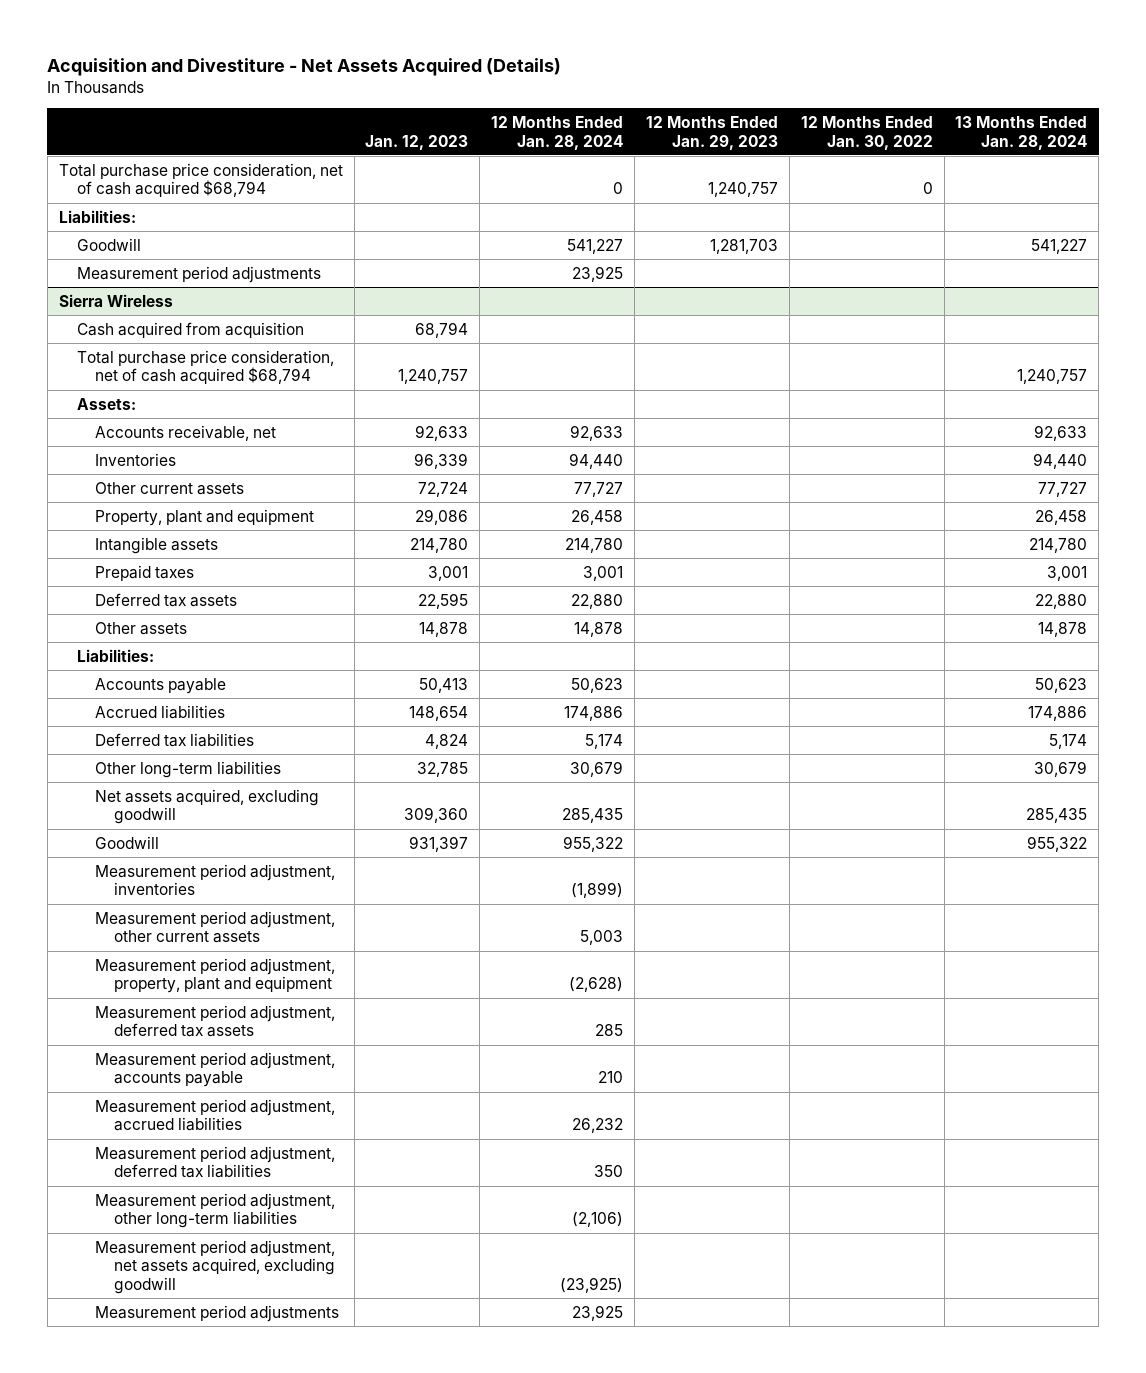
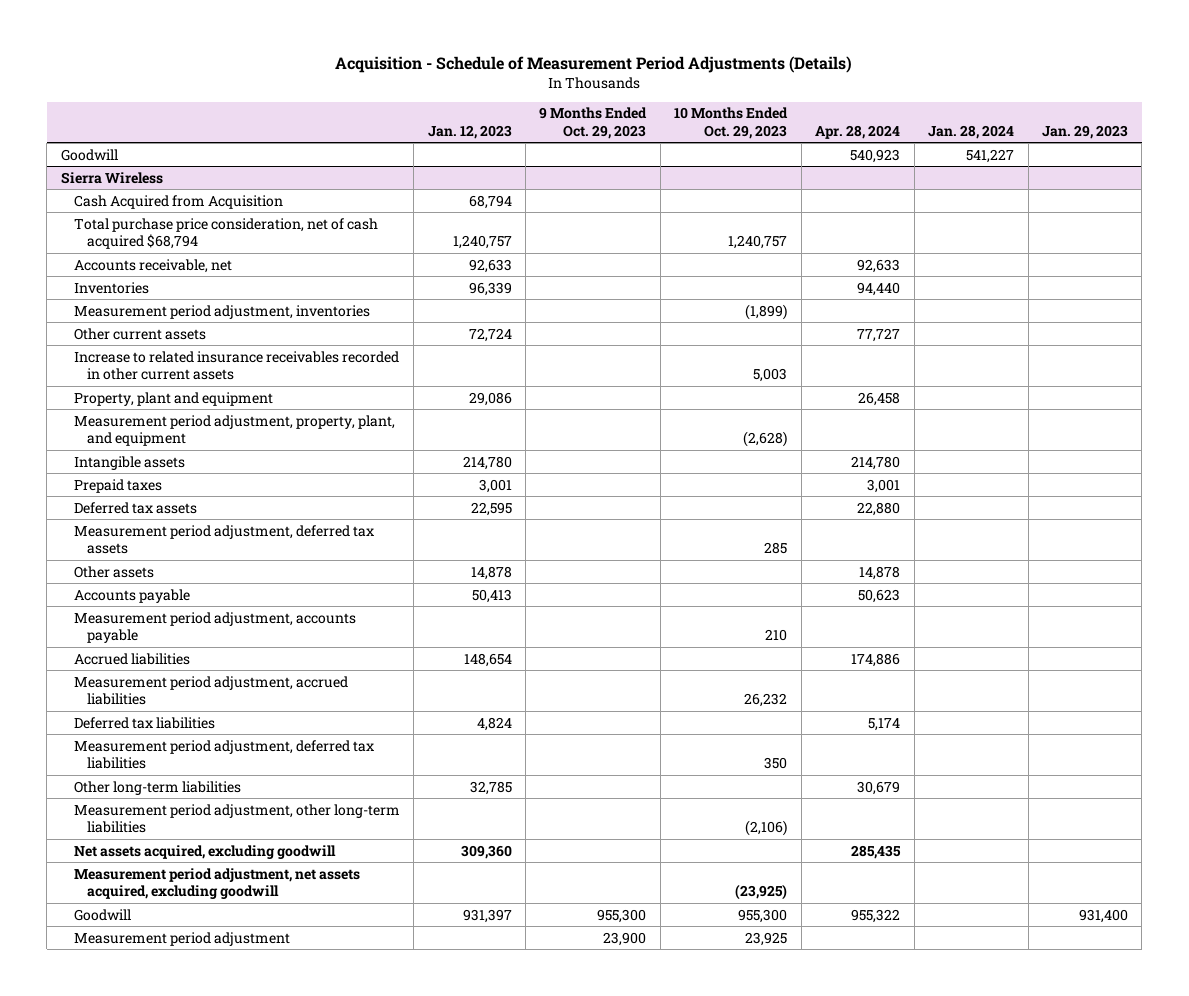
[47,57,562,76] Acquisition and Divestiture - Net Assets Acquired (Details) -> [335,55,853,73] Acquisition - Schedule of Measurement Period Adjustments (Details)
[491,115,624,150] 12 Months Ended Jan. 28, 2024 -> none
[645,115,778,150] 12 Months Ended Jan. 29, 2023 -> none
[800,115,933,150] 12 Months Ended Jan. 30, 2022 -> none
[955,115,1088,150] 13 Months Ended Jan. 28, 2024 -> none
none -> [539,107,648,139] 9 Months Ended Oct. 29, 2023
none -> [674,107,789,139] 10 Months Ended Oct. 29, 2023
none -> [815,124,901,139] Apr. 28, 2024
none -> [928,124,1015,139] Jan. 28, 2024
none -> [1041,124,1128,139] Jan. 29, 2023
[58,162,343,198] Total purchase price consideration, net of cash acquired $68,794 -> none
[58,209,136,223] Liabilities: -> none
[76,265,321,283] Measurement period adjustments -> none
[76,321,304,338] Cash acquired from acquisition -> [73,194,283,209] Cash Acquired from Acquisition
[76,397,136,410] Assets: -> none
[95,863,336,896] Measurement period adjustment, inventories -> [73,304,370,319] Measurement period adjustment, inventories
none -> [73,350,399,381] Increase to related insurance receivables recorded in other current assets
none -> [73,414,395,447] Measurement period adjustment, property, plant, and equipment
[95,1004,336,1038] Measurement period adjustment, deferred tax assets -> [73,524,374,555] Measurement period adjustment, deferred tax assets
[76,648,154,662] Liabilities: -> none
[95,910,336,944] Measurement period adjustment, other current assets -> none
[95,957,336,994] Measurement period adjustment, property, plant and equipment -> none
[95,704,226,719] Accrued liabilities -> [73,652,190,665] Accrued liabilities
[95,732,255,747] Deferred tax liabilities -> [73,716,215,729] Deferred tax liabilities
[95,760,282,778] Other long-term liabilities -> [73,780,241,795] Other long-term liabilities
[95,788,320,825] Net assets acquired, excluding goodwill -> [73,844,336,859] Net assets acquired, excluding goodwill
[95,835,160,849] Goodwill -> [73,908,131,921] Goodwill
[95,1304,340,1322] Measurement period adjustments -> [73,931,290,946] Measurement period adjustment

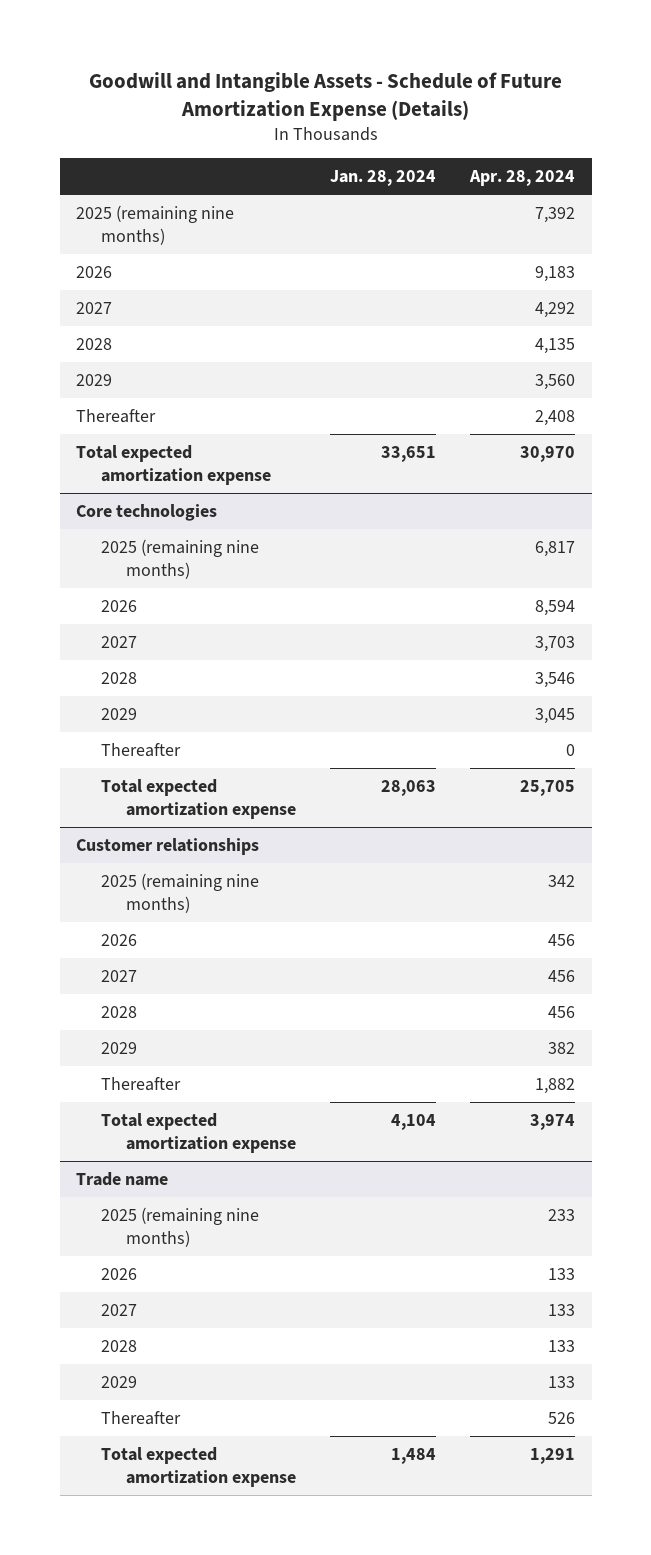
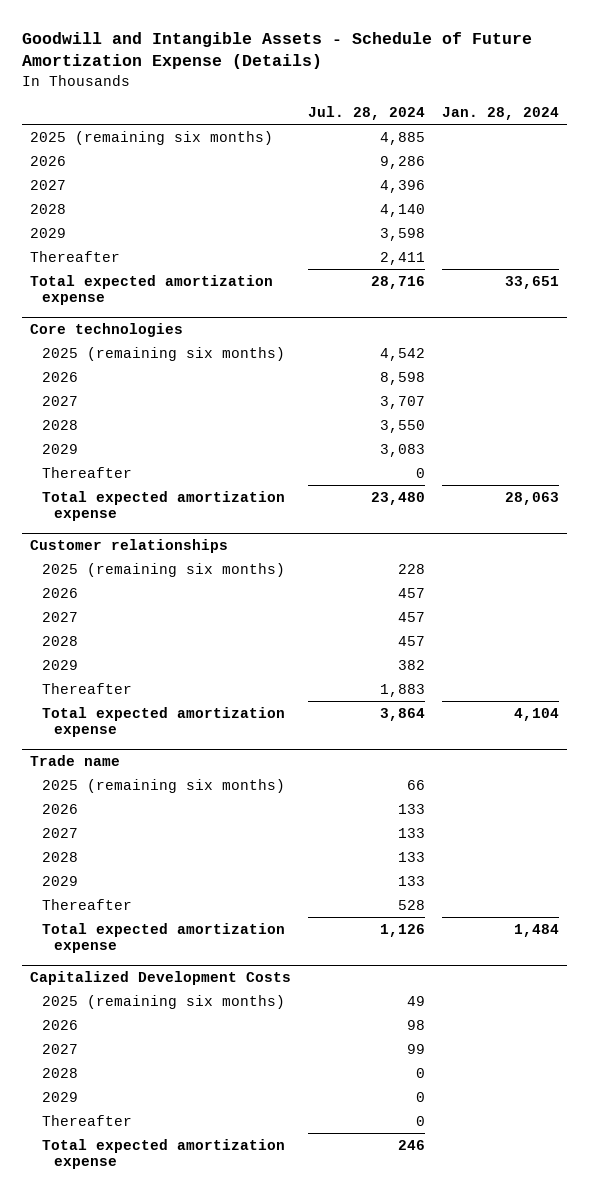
[468,169,575,186] Apr. 28, 2024 -> none
none -> [307,105,425,120] Jul. 28, 2024
[76,204,235,245] 2025 (remaining nine months) -> [29,130,273,145] 2025 (remaining six months)
[101,538,260,579] 2025 (remaining nine months) -> [42,346,286,361] 2025 (remaining six months)
[101,872,260,913] 2025 (remaining nine months) -> [42,562,286,577] 2025 (remaining six months)
[101,1206,260,1247] 2025 (remaining nine months) -> [42,778,286,793] 2025 (remaining six months)
none -> [29,970,291,985] Capitalized Development Costs
none -> [42,994,286,1009] 2025 (remaining six months)
none -> [42,1019,79,1030] 2026
none -> [42,1043,79,1054] 2027
none -> [42,1067,79,1078] 2028
none -> [42,1091,79,1102] 2029
none -> [42,1114,133,1126] Thereafter
none -> [42,1138,286,1170] Total expected amortization expense

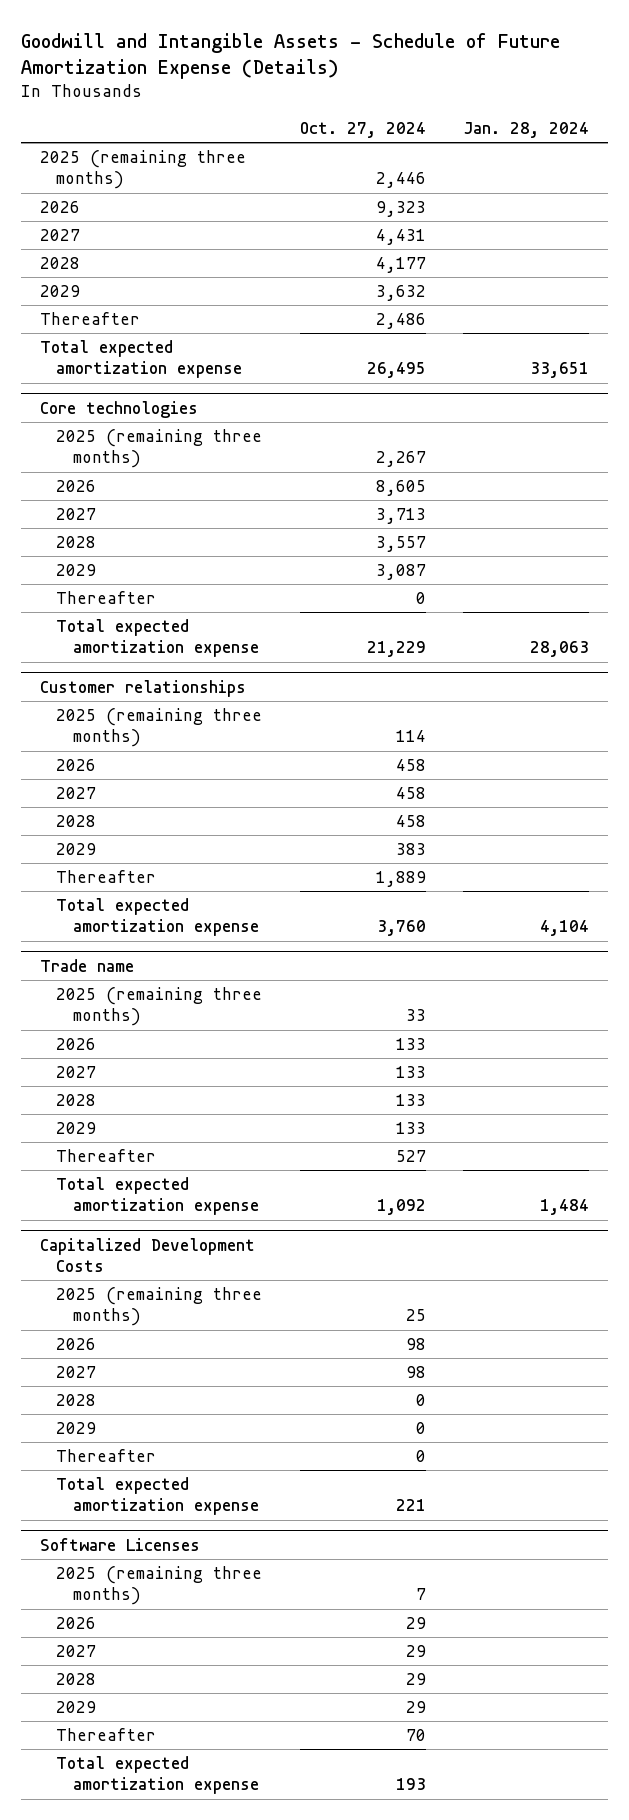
[307,105,425,120] Jul. 28, 2024 -> none
none -> [299,122,426,139] Oct. 27, 2024
[29,130,273,145] 2025 (remaining six months) -> [39,150,246,190] 2025 (remaining three months)
[42,346,286,361] 2025 (remaining six months) -> [56,429,263,469] 2025 (remaining three months)
[42,562,286,577] 2025 (remaining six months) -> [56,708,263,748] 2025 (remaining three months)
[42,778,286,793] 2025 (remaining six months) -> [56,987,263,1027] 2025 (remaining three months)
[42,994,286,1009] 2025 (remaining six months) -> [56,1287,263,1327] 2025 (remaining three months)
none -> [39,1537,200,1551] Software Licenses
none -> [56,1566,263,1606] 2025 (remaining three months)
none -> [56,1617,97,1630] 2026
none -> [56,1645,97,1658] 2027
none -> [56,1673,97,1686] 2028
none -> [56,1701,97,1714] 2029
none -> [56,1728,157,1742] Thereafter
none -> [56,1756,259,1795] Total expected amortization expense

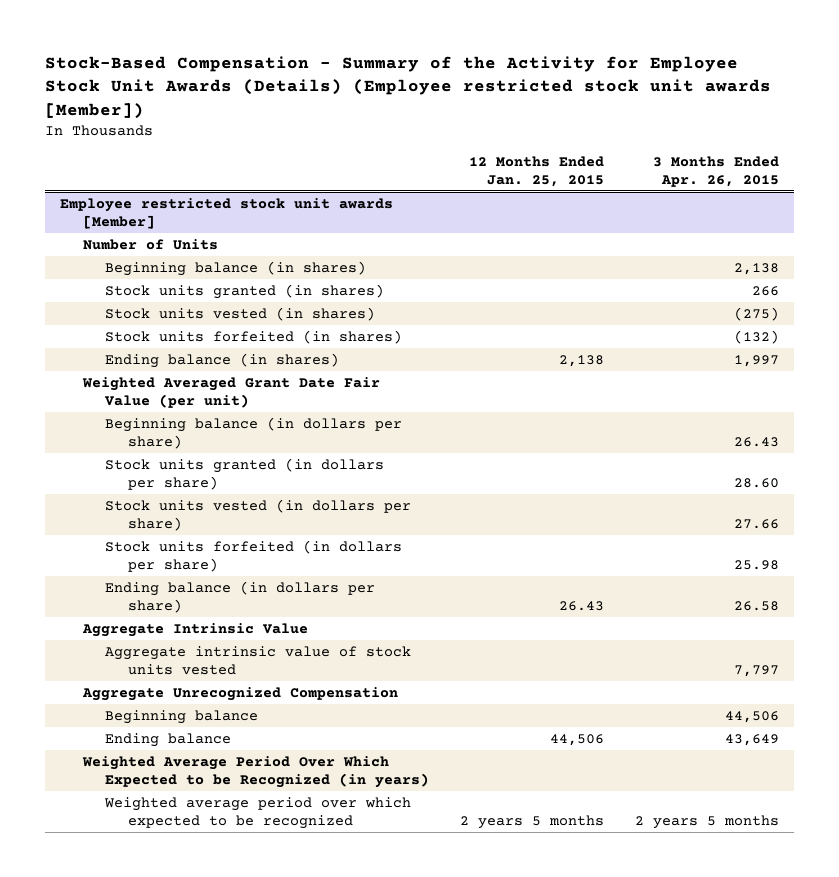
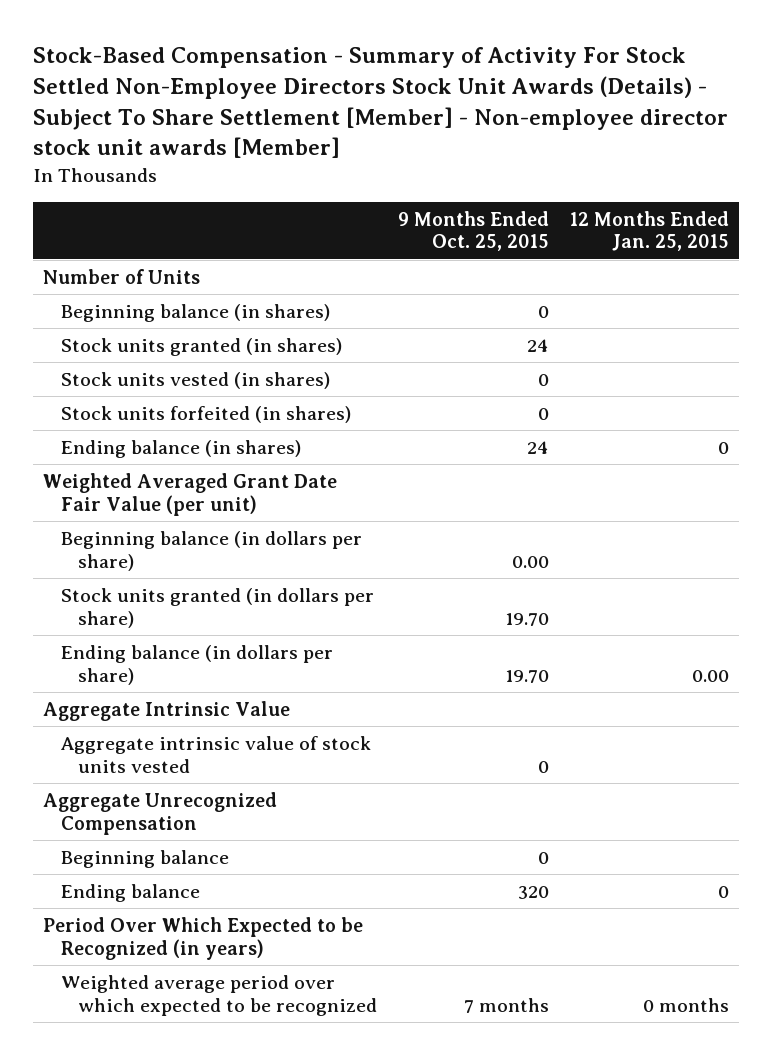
[44,55,771,119] Stock-Based Compensation - Summary of the Activity for Employee Stock Unit Awards (Details) (Employee restricted stock unit awards [Member]) -> [32,47,728,159] Stock-Based Compensation - Summary of Activity For Stock Settled Non-Employee Directors Stock Unit Awards (Details) - Subject To Share Settlement [Member] - Non-employee director stock unit awards [Member]
[652,155,779,187] 3 Months Ended Apr. 26, 2015 -> none
none -> [397,210,549,252] 9 Months Ended Oct. 25, 2015
[60,197,394,229] Employee restricted stock unit awards [Member] -> none
[82,238,218,250] Number of Units -> none
[105,260,367,276] Beginning balance (in shares) -> none
[105,283,385,299] Stock units granted (in shares) -> none
[105,306,376,321] Stock units vested (in shares) -> none
[105,329,403,344] Stock units forfeited (in shares) -> none
[105,352,340,368] Ending balance (in shares) -> none
[81,376,380,408] Weighted Averaged Grant Date Fair Value (per unit) -> none
[105,416,403,449] Beginning balance (in dollars per share) -> none
[105,457,385,490] Stock units granted (in dollars per share) -> none
[105,498,412,531] Stock units vested (in dollars per share) -> none
[105,539,403,572] Stock units forfeited (in dollars per share) -> none
[105,580,376,613] Ending balance (in dollars per share) -> none
[81,622,308,637] Aggregate Intrinsic Value -> none
[105,645,412,675] Aggregate intrinsic value of stock units vested -> none
[81,686,398,701] Aggregate Unrecognized Compensation -> none
[105,709,259,724] Beginning balance -> none
[105,732,232,747] Ending balance -> none
[81,755,430,788] Weighted Average Period Over Which Expected to be Recognized (in years) -> none
[104,796,412,829] Weighted average period over which expected to be recognized -> none
none -> [42,269,200,285] Number of Units
none -> [60,304,330,323] Beginning balance (in shares)
none -> [60,338,342,357] Stock units granted (in shares)
none -> [60,372,330,390] Stock units vested (in shares)
none -> [60,406,351,424] Stock units forfeited (in shares)
none -> [60,440,301,459] Ending balance (in shares)
none -> [42,473,337,516] Weighted Averaged Grant Date Fair Value (per unit)
none -> [60,531,362,571] Beginning balance (in dollars per share)
none -> [60,588,374,628] Stock units granted (in dollars per share)
none -> [60,645,333,685] Ending balance (in dollars per share)
none -> [42,701,290,722] Aggregate Intrinsic Value
none -> [60,736,371,773] Aggregate intrinsic value of stock units vested
none -> [42,792,277,835] Aggregate Unrecognized Compensation
none -> [60,850,229,869] Beginning balance
none -> [60,884,200,903] Ending balance
none -> [42,917,363,960] Period Over Which Expected to be Recognized (in years)
none -> [60,975,378,1016] Weighted average period over which expected to be recognized

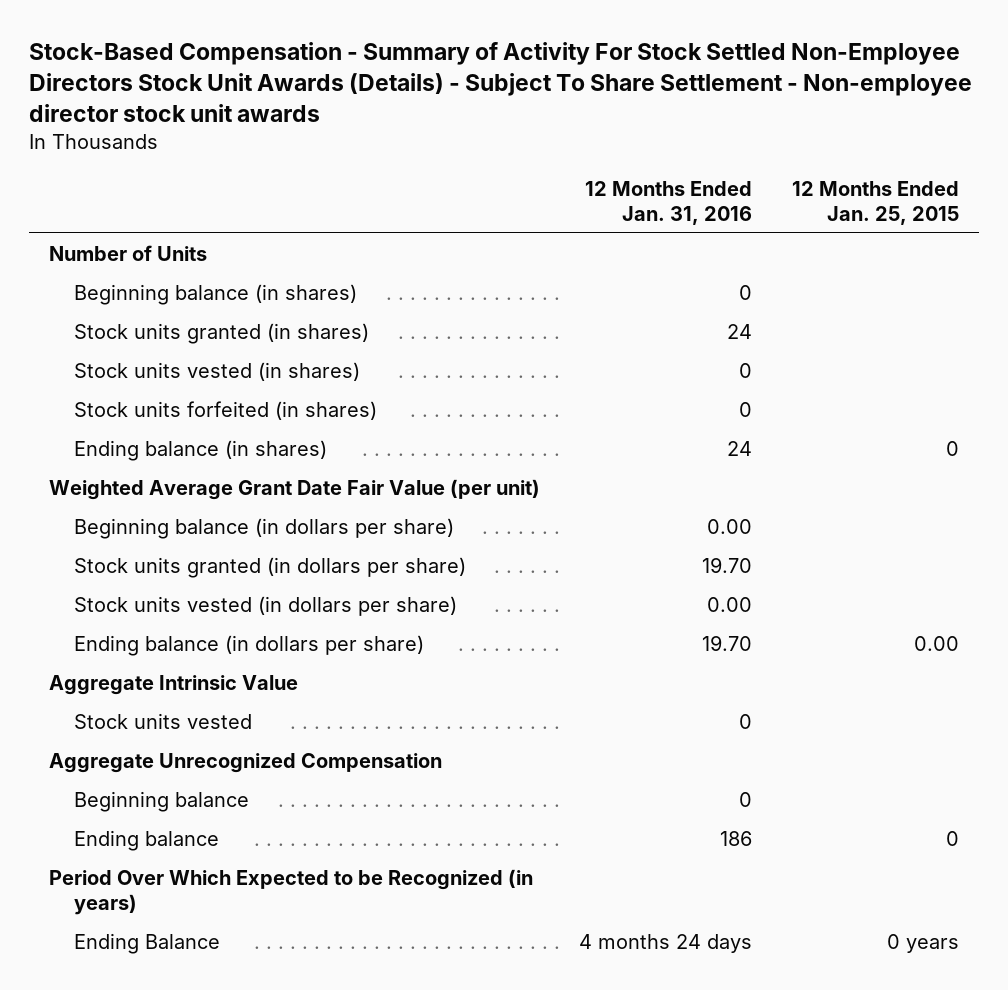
[32,47,728,159] Stock-Based Compensation - Summary of Activity For Stock Settled Non-Employee Directors Stock Unit Awards (Details) - Subject To Share Settlement [Member] - Non-employee director stock unit awards [Member] -> [29,42,973,123] Stock-Based Compensation - Summary of Activity For Stock Settled Non-Employee Directors Stock Unit Awards (Details) - Subject To Share Settlement - Non-employee director stock unit awards
[397,210,549,252] 9 Months Ended Oct. 25, 2015 -> none
none -> [585,180,753,225] 12 Months Ended Jan. 31, 2016
[42,473,337,516] Weighted Averaged Grant Date Fair Value (per unit) -> [48,478,540,500] Weighted Average Grant Date Fair Value (per unit)
none -> [73,595,457,616] Stock units vested (in dollars per share)
[60,736,371,773] Aggregate intrinsic value of stock units vested -> none
none -> [73,712,252,729] Stock units vested
[60,975,378,1016] Weighted average period over which expected to be recognized -> none
none -> [73,932,220,954] Ending Balance

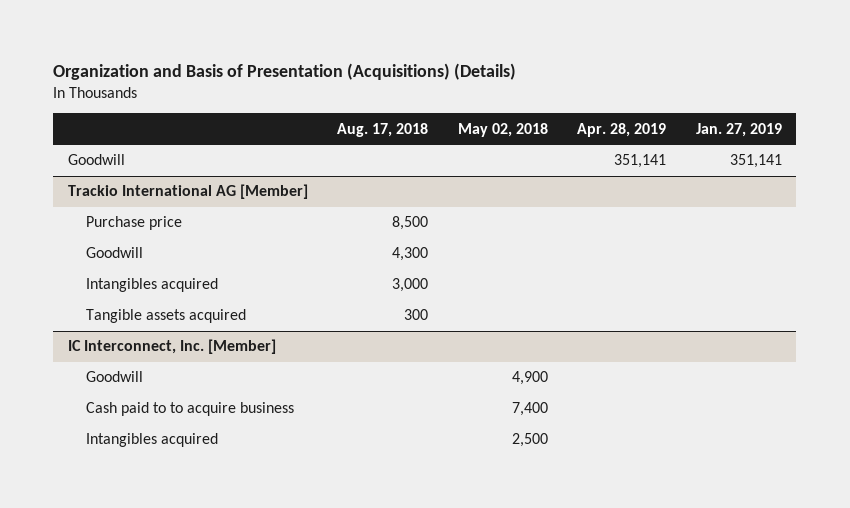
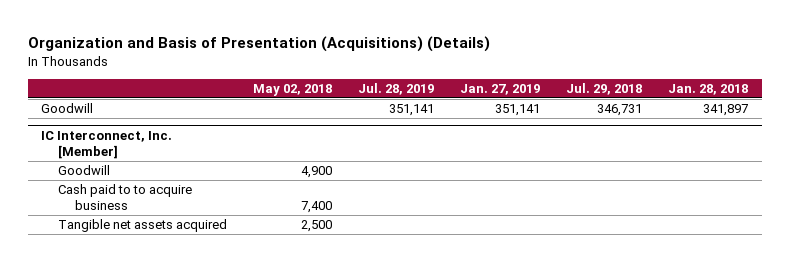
[337,122,429,137] Aug. 17, 2018 -> none
[577,122,667,137] Apr. 28, 2019 -> none
none -> [358,82,435,95] Jul. 28, 2019
none -> [566,82,643,95] Jul. 29, 2018
none -> [668,83,749,95] Jan. 28, 2018
[67,184,308,200] Trackio International AG [Member] -> none
[85,216,182,231] Purchase price -> none
[85,247,143,259] Goodwill -> none
[85,278,218,293] Intangibles acquired -> none
[85,309,246,324] Tangible assets acquired -> none
[85,433,218,448] Intangibles acquired -> [57,219,227,233] Tangible net assets acquired

